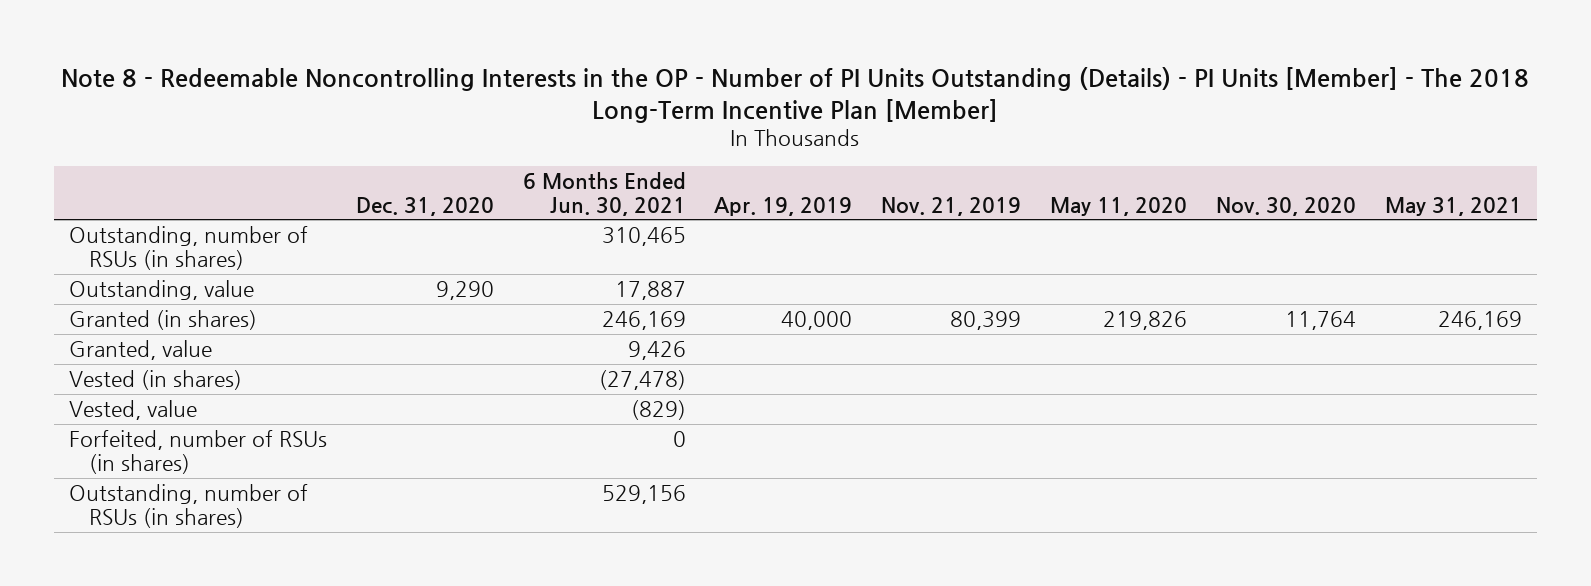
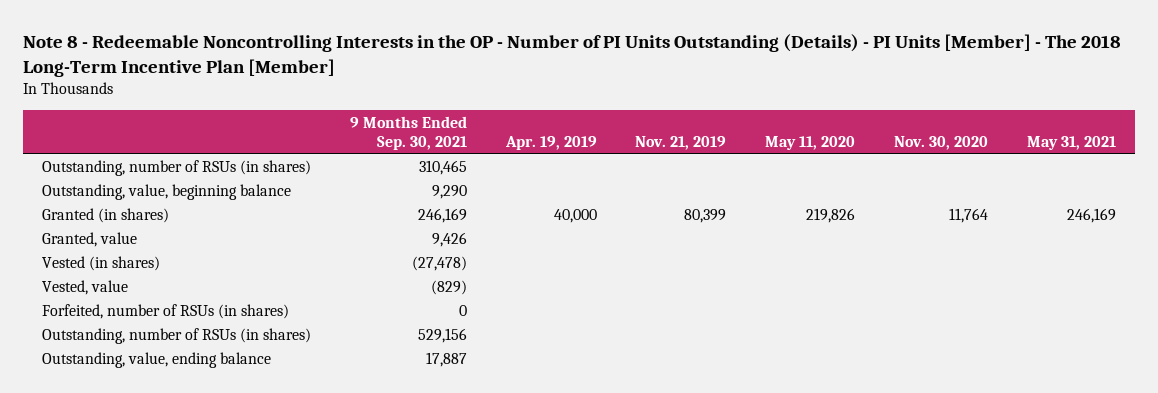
[355,196,494,216] Dec. 31, 2020 -> none
[522,171,686,216] 6 Months Ended Jun. 30, 2021 -> none
none -> [350,115,468,150] 9 Months Ended Sep. 30, 2021
[68,280,254,301] Outstanding, value -> [42,183,292,200] Outstanding, value, beginning balance
none -> [42,351,272,368] Outstanding, value, ending balance

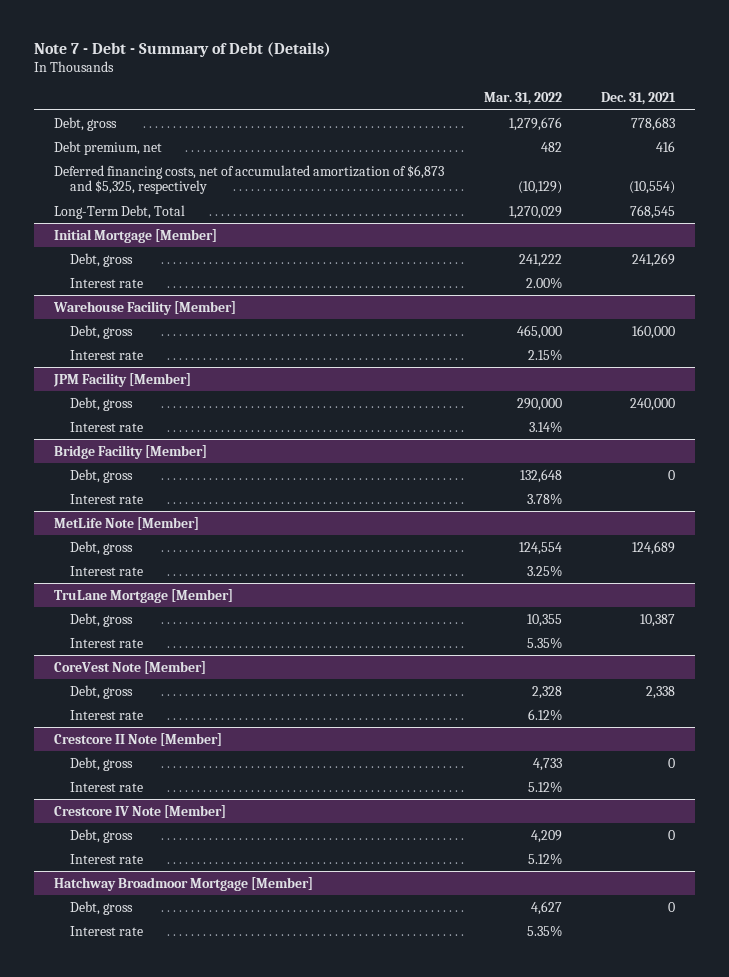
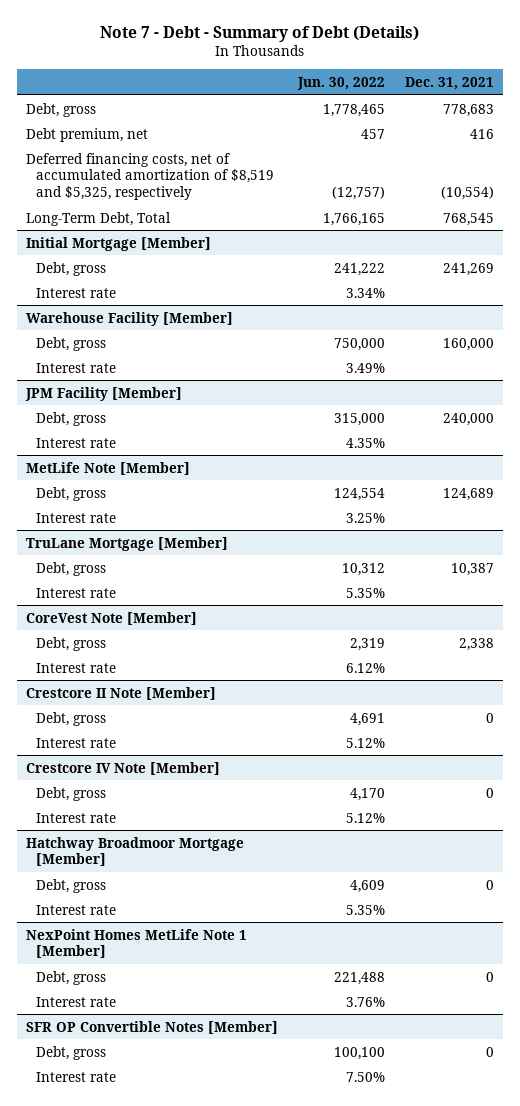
[483,92,562,106] Mar. 31, 2022 -> none
none -> [296,77,385,91] Jun. 30, 2022
[53,164,444,195] Deferred financing costs, net of accumulated amortization of $6,873 and $5,325, respectively -> [26,152,274,200] Deferred financing costs, net of accumulated amortization of $8,519 and $5,325, respectively
[53,444,207,459] Bridge Facility [Member] -> none
[70,468,134,483] Debt, gross -> none
[70,493,144,504] Interest rate -> none
none -> [26,928,248,959] NexPoint Homes MetLife Note 1 [Member]
none -> [35,970,106,985] Debt, gross
none -> [35,996,116,1007] Interest rate
none -> [26,1020,279,1034] SFR OP Convertible Notes [Member]
none -> [35,1045,106,1060] Debt, gross
none -> [35,1071,116,1082] Interest rate

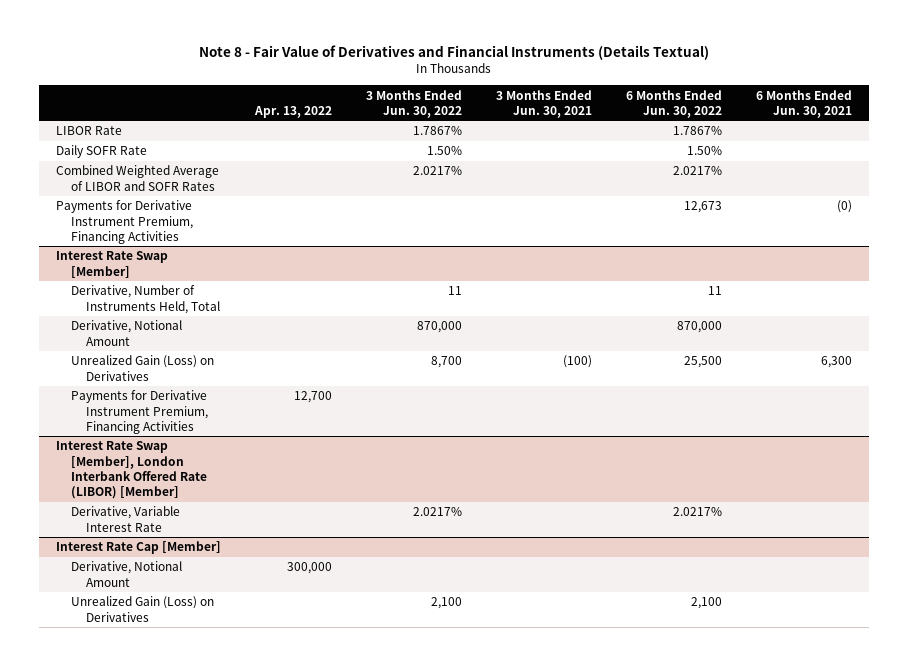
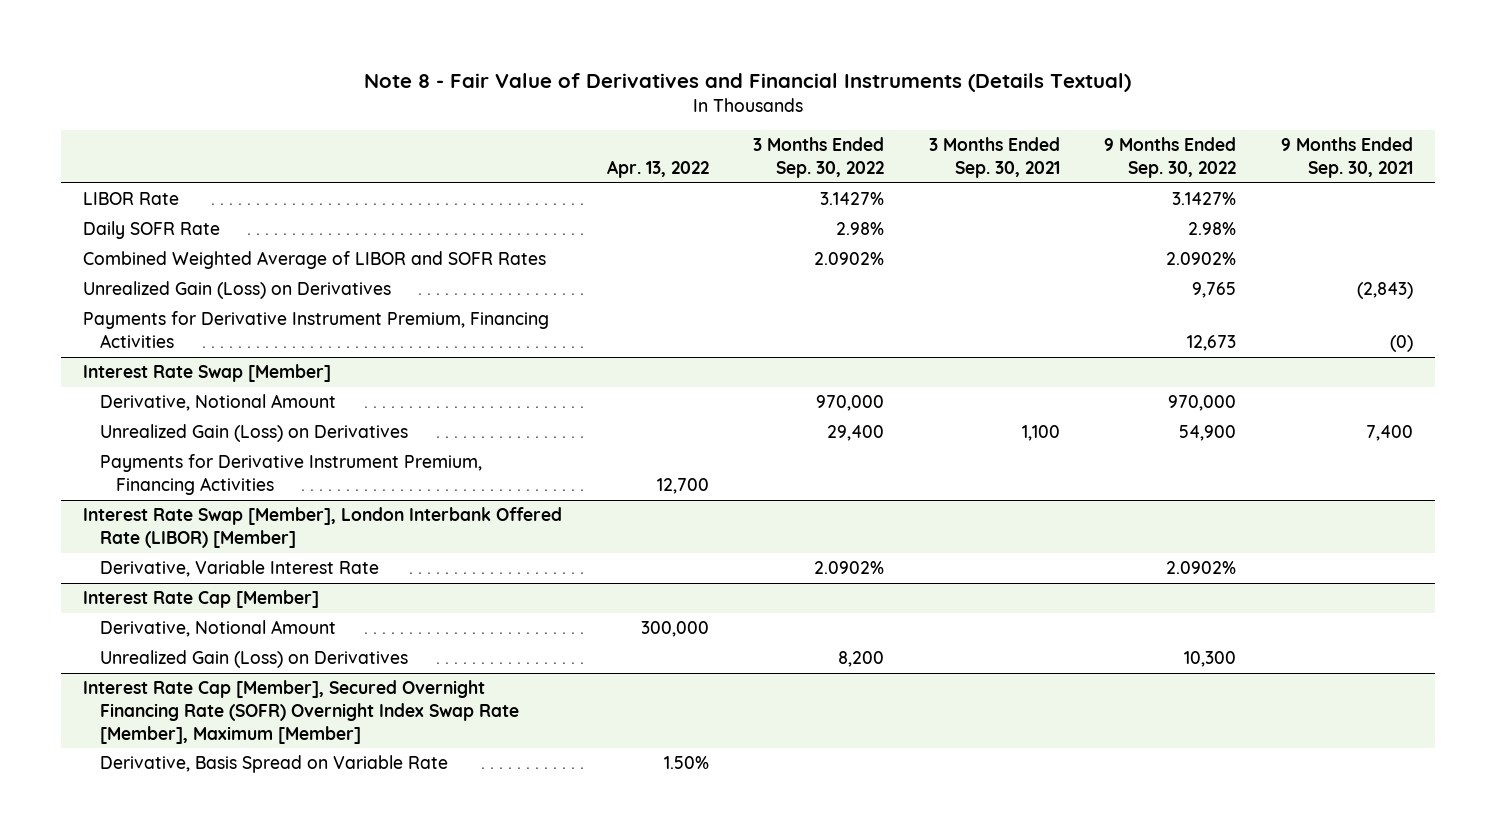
[365,89,462,118] 3 Months Ended Jun. 30, 2022 -> none
[495,89,592,118] 3 Months Ended Jun. 30, 2021 -> none
[625,89,722,118] 6 Months Ended Jun. 30, 2022 -> none
[755,89,852,118] 6 Months Ended Jun. 30, 2021 -> none
none -> [753,137,885,178] 3 Months Ended Sep. 30, 2022
none -> [928,137,1060,178] 3 Months Ended Sep. 30, 2021
none -> [1104,137,1237,178] 9 Months Ended Sep. 30, 2022
none -> [1280,137,1413,178] 9 Months Ended Sep. 30, 2021
none -> [83,281,392,300] Unrealized Gain (Loss) on Derivatives
[71,285,221,314] Derivative, Number of Instruments Held, Total -> none
none -> [83,680,519,744] Interest Rate Cap [Member], Secured Overnight Financing Rate (SOFR) Overnight Index Swap Rate [Member], Maximum [Member]
none -> [99,755,448,774] Derivative, Basis Spread on Variable Rate

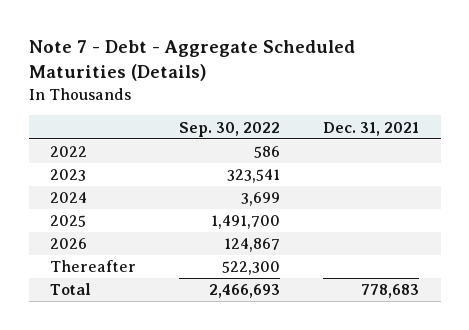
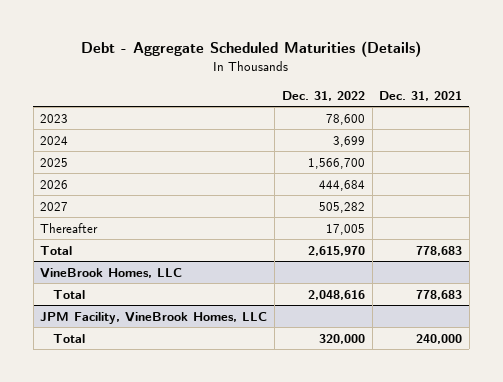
[28,40,355,82] Note 7 - Debt - Aggregate Scheduled Maturities (Details) -> [81,41,422,58] Debt - Aggregate Scheduled Maturities (Details)
[179,121,281,137] Sep. 30, 2022 -> none
none -> [281,90,365,101] Dec. 31, 2022
[50,146,88,158] 2022 -> none
none -> [40,201,69,211] 2027
none -> [40,267,183,278] VineBrook Homes, LLC
none -> [53,289,86,299] Total
none -> [40,311,268,324] JPM Facility, VineBrook Homes, LLC
none -> [53,333,86,343] Total

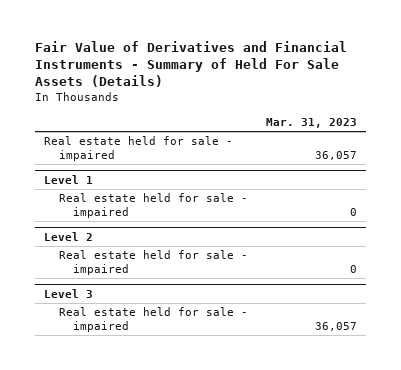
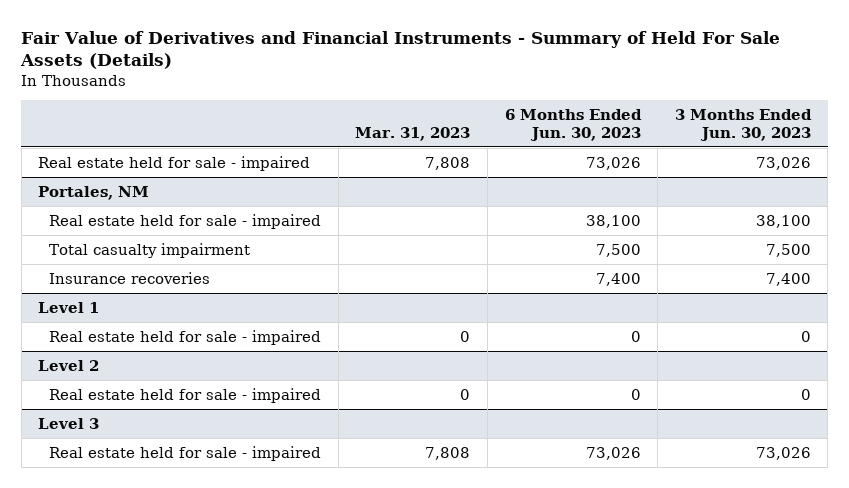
none -> [504,108,642,141] 6 Months Ended Jun. 30, 2023
none -> [674,108,812,141] 3 Months Ended Jun. 30, 2023
[314,150,357,160] 36,057 -> [425,156,471,170] 7,808
none -> [38,185,150,200] Portales, NM
none -> [49,213,322,229] Real estate held for sale - impaired
none -> [49,242,251,258] Total casualty impairment
none -> [49,271,211,284] Insurance recoveries
[314,321,357,331] 36,057 -> [425,446,471,460] 7,808

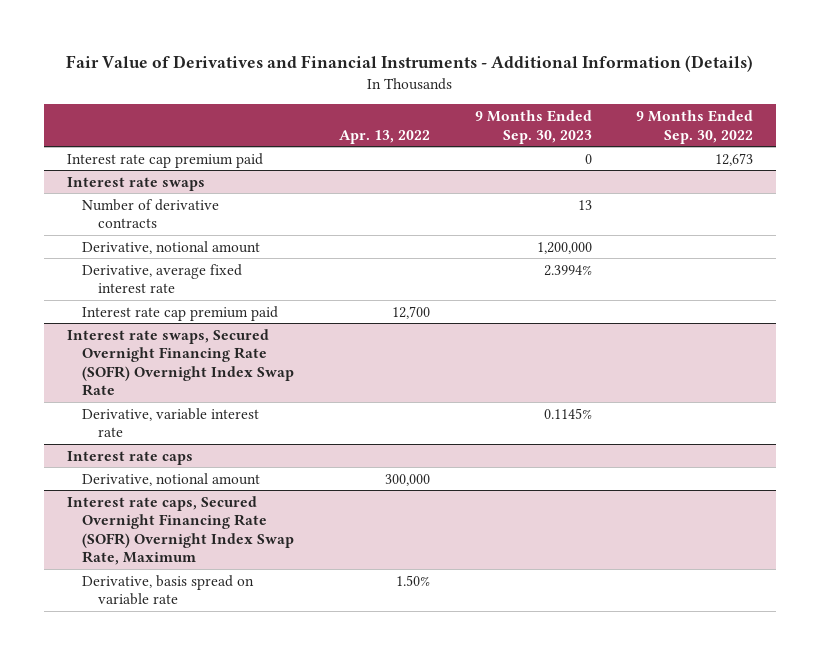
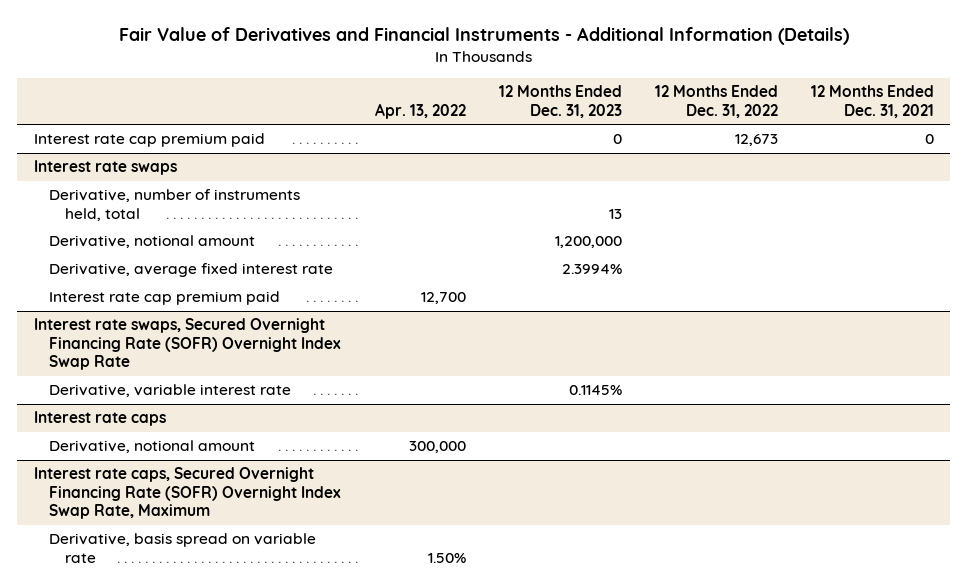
[474,110,592,144] 9 Months Ended Sep. 30, 2023 -> none
[636,110,754,144] 9 Months Ended Sep. 30, 2022 -> none
none -> [498,85,622,118] 12 Months Ended Dec. 31, 2023
none -> [654,85,778,118] 12 Months Ended Dec. 31, 2022
none -> [810,85,934,118] 12 Months Ended Dec. 31, 2021
[82,198,220,229] Number of derivative contracts -> [49,189,301,221] Derivative, number of instruments held, total

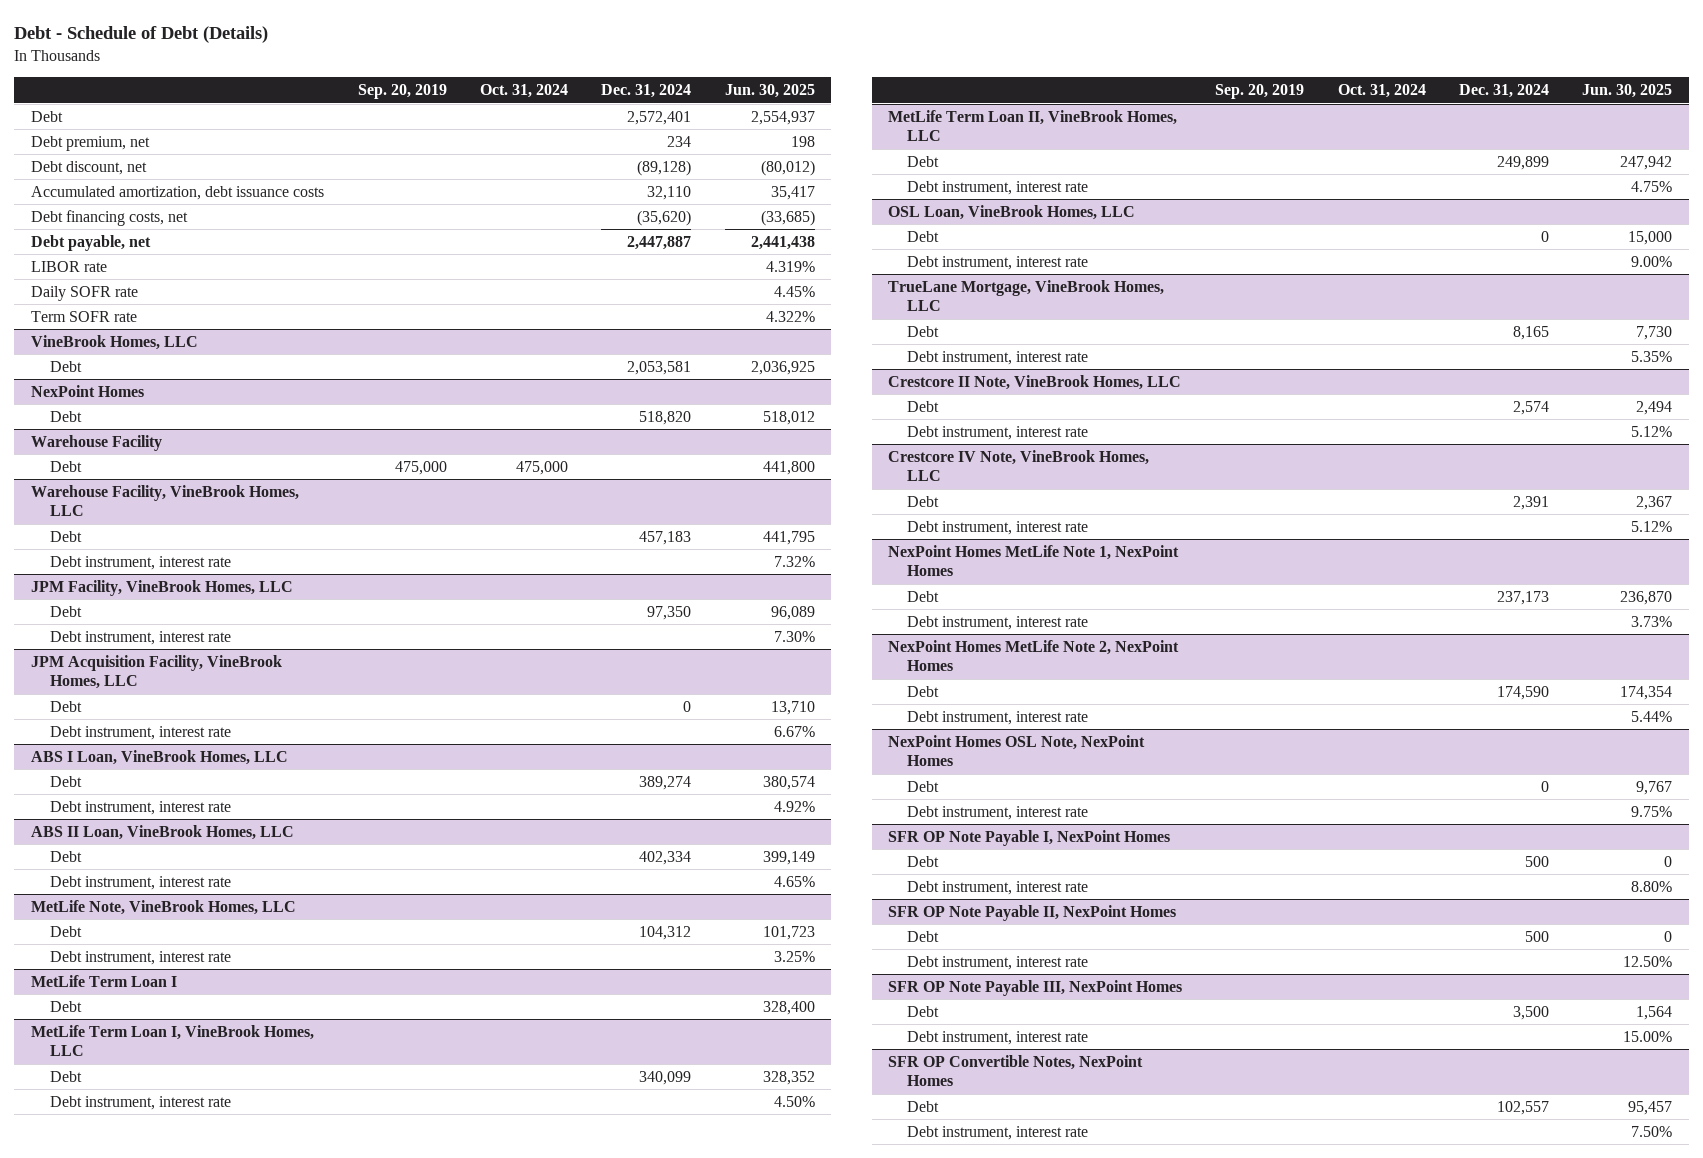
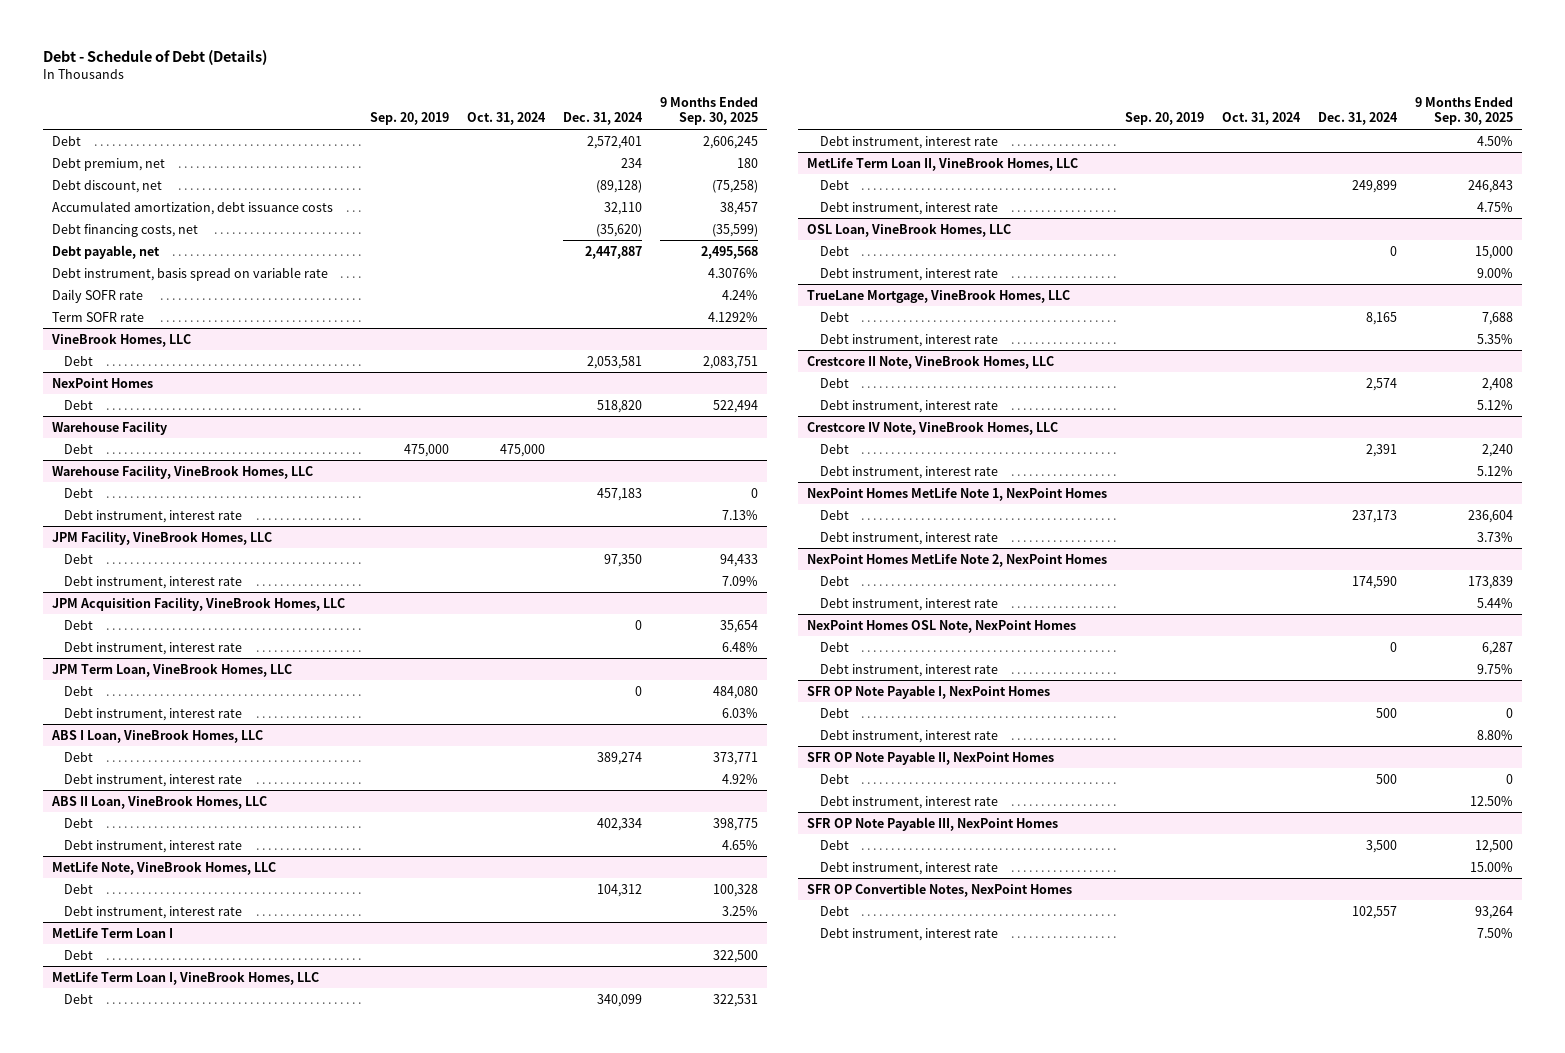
[724,84,815,99] Jun. 30, 2025 -> none
none -> [659,97,758,126] 9 Months Ended Sep. 30, 2025
[30,260,107,272] LIBOR rate -> none
none -> [51,266,328,281] Debt instrument, basis spread on variable rate
none -> [51,663,292,677] JPM Term Loan, VineBrook Homes, LLC
none -> [64,685,94,696] Debt
none -> [64,707,243,721] Debt instrument, interest rate

